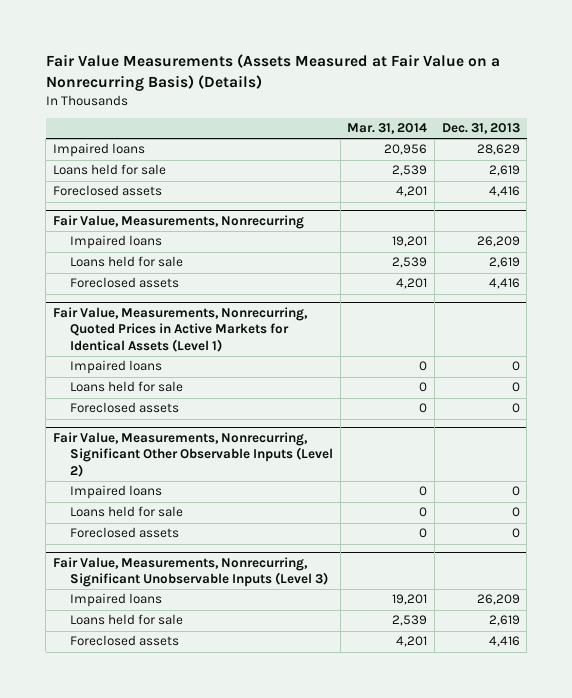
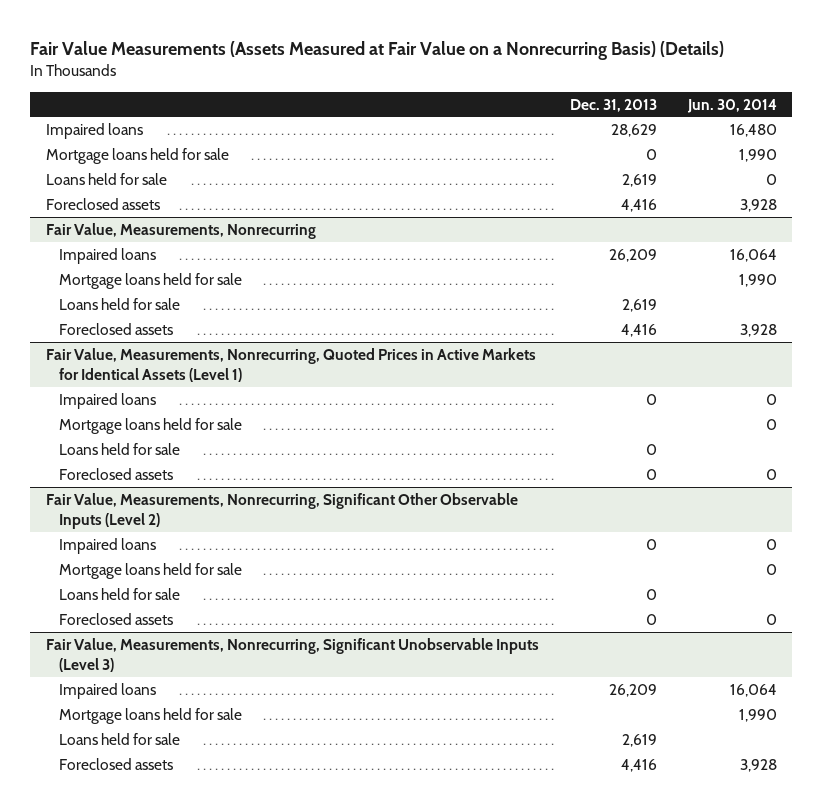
[347,123,428,135] Mar. 31, 2014 -> none
none -> [686,98,777,113] Jun. 30, 2014
none -> [45,147,229,164] Mortgage loans held for sale
none -> [59,272,243,289] Mortgage loans held for sale
none -> [59,417,243,434] Mortgage loans held for sale
none -> [59,562,243,579] Mortgage loans held for sale
none -> [59,707,243,724] Mortgage loans held for sale

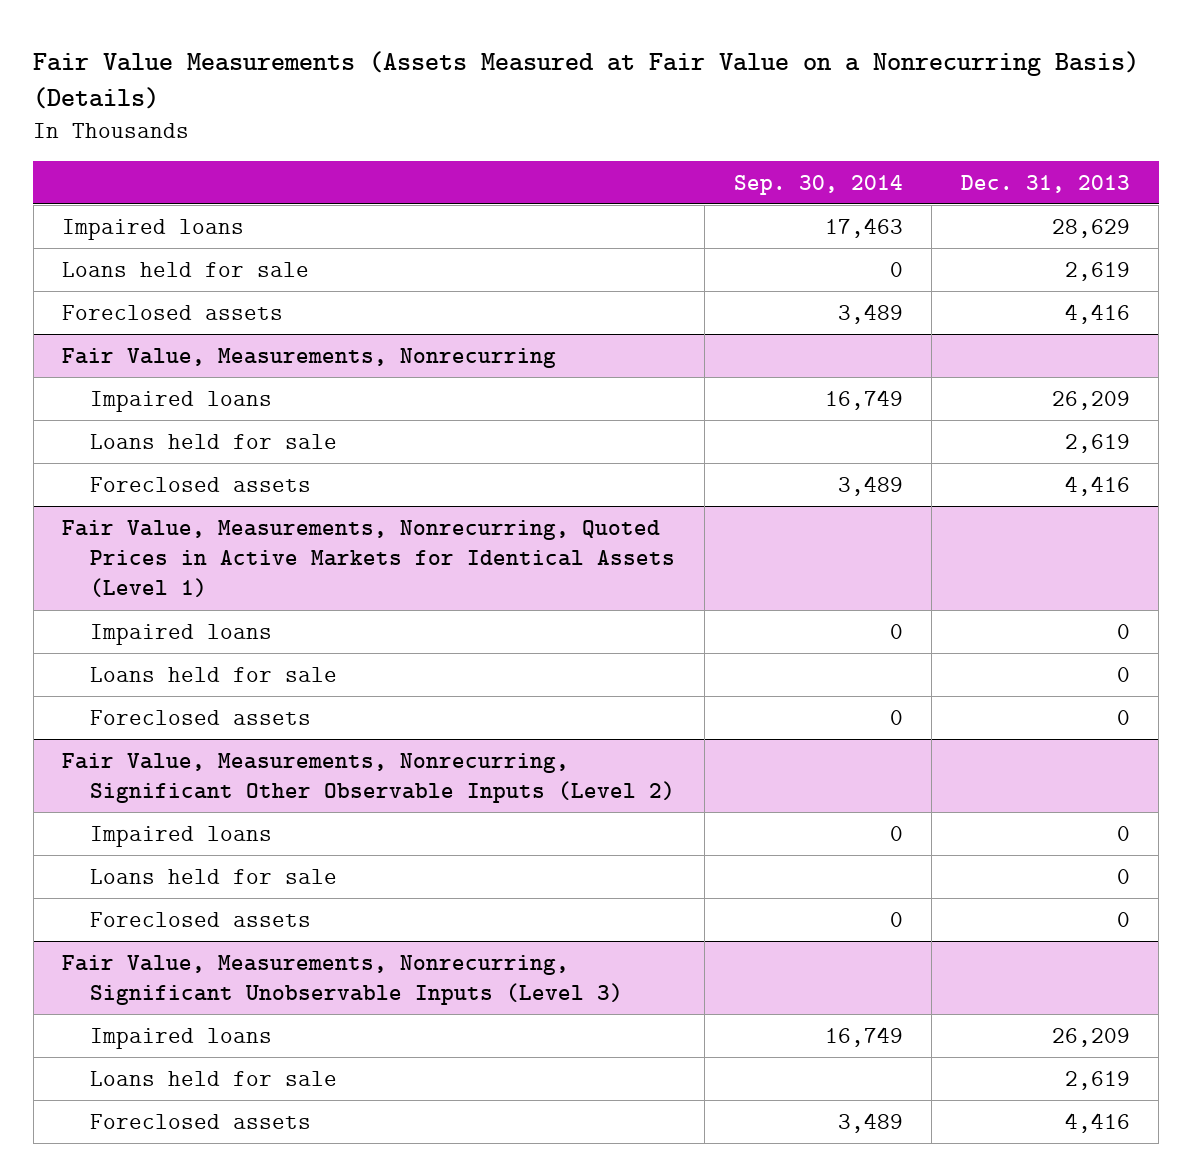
[686,98,777,113] Jun. 30, 2014 -> none
none -> [733,174,903,195] Sep. 30, 2014
[45,147,229,164] Mortgage loans held for sale -> none
[59,272,243,289] Mortgage loans held for sale -> none
[59,417,243,434] Mortgage loans held for sale -> none
[59,562,243,579] Mortgage loans held for sale -> none
[59,707,243,724] Mortgage loans held for sale -> none

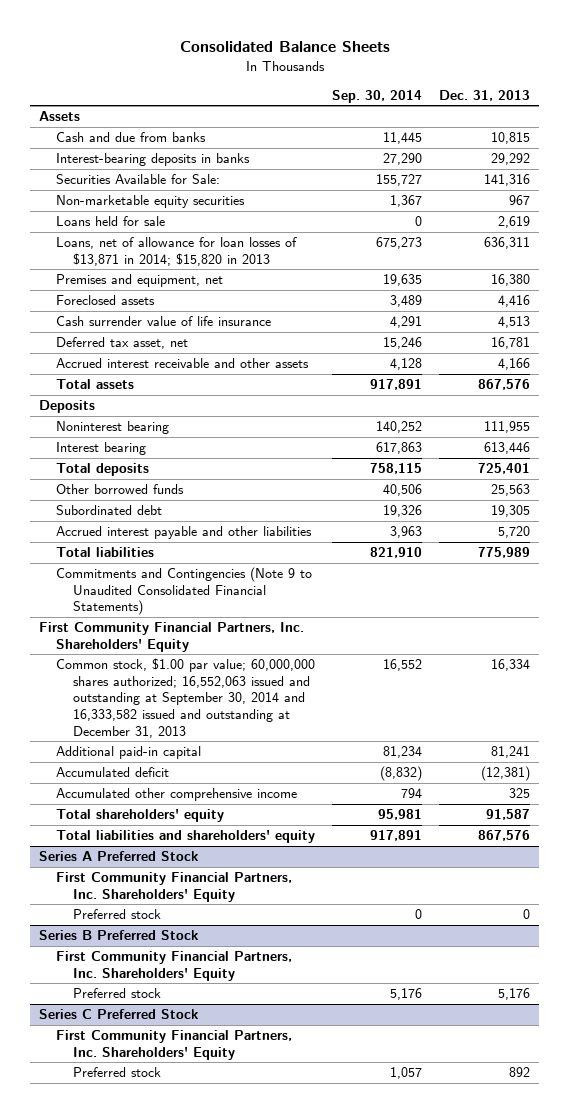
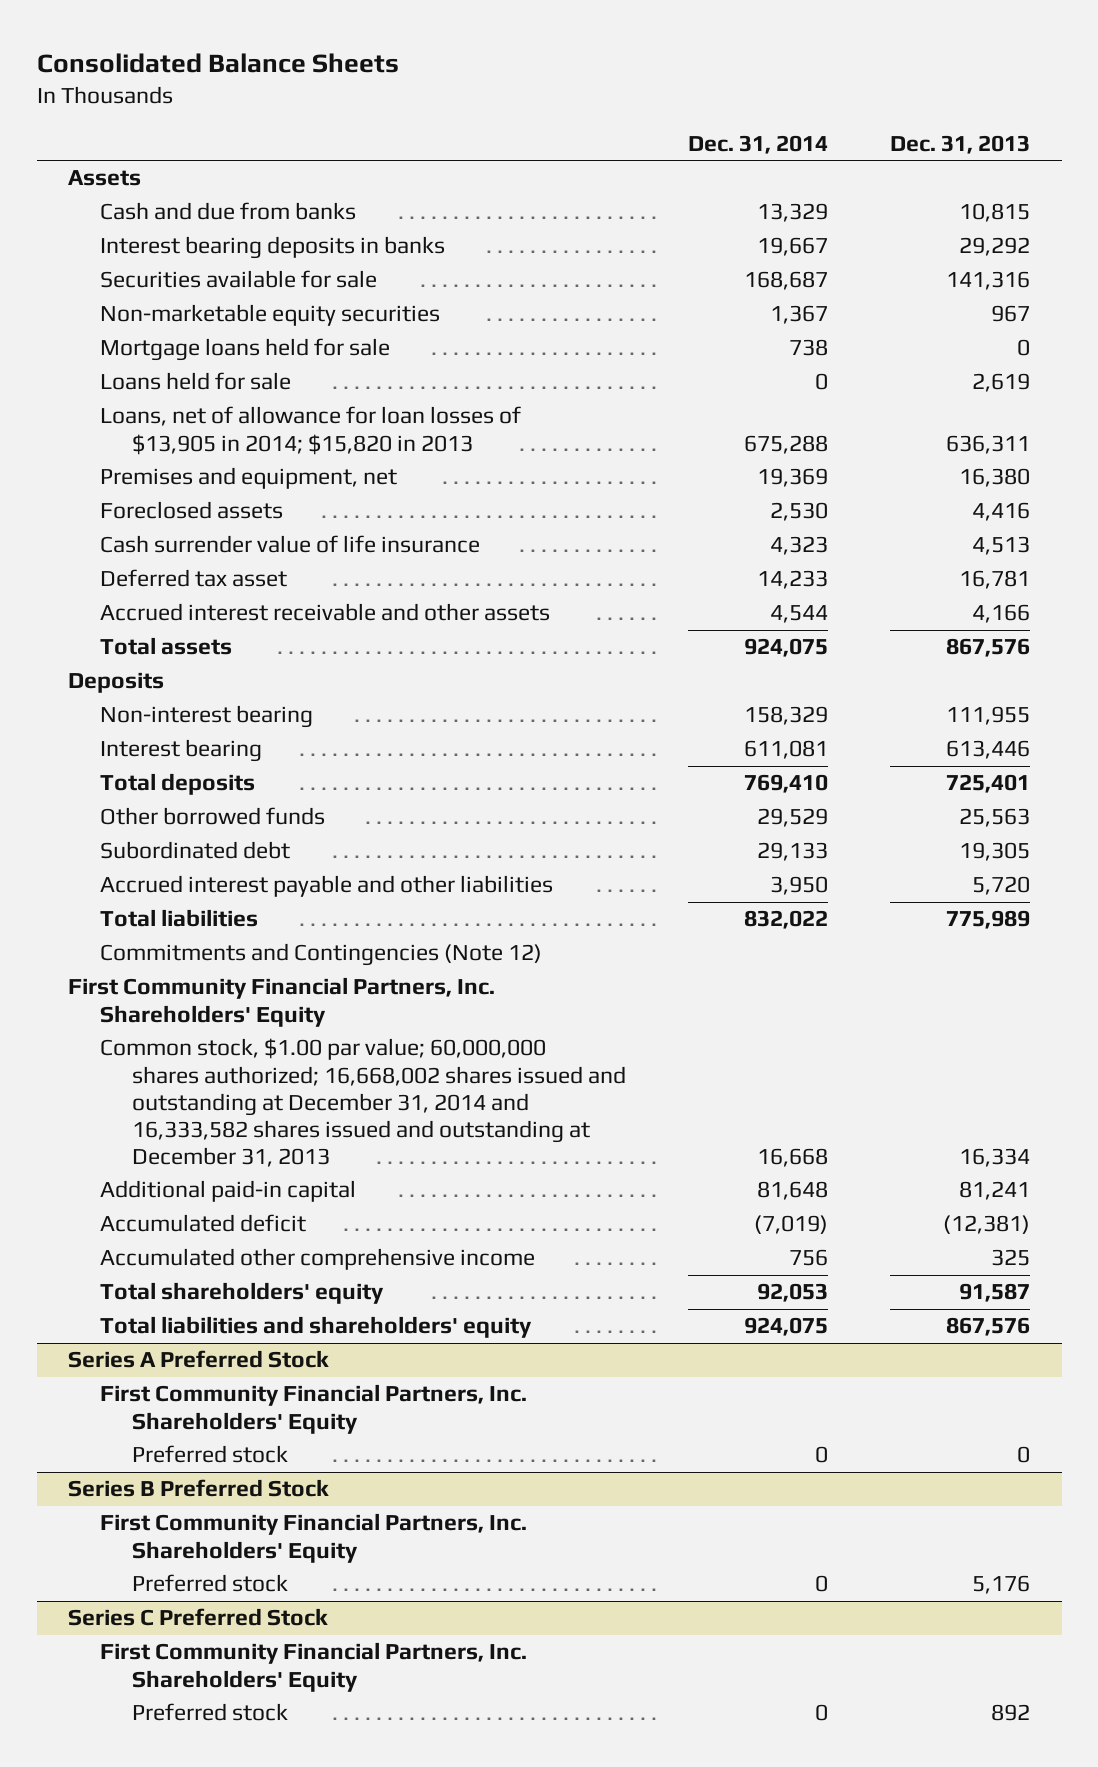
[332,89,423,103] Sep. 30, 2014 -> none
none -> [687,134,828,154] Dec. 31, 2014
[55,153,250,167] Interest-bearing deposits in banks -> [99,236,445,260] Interest bearing deposits in banks
[55,174,220,185] Securities Available for Sale: -> [99,270,377,289] Securities available for sale
none -> [99,338,390,362] Mortgage loans held for sale
[55,237,297,266] Loans, net of allowance for loan losses of $13,871 in 2014; $15,820 in 2013 -> [99,406,521,455] Loans, net of allowance for loan losses of $13,905 in 2014; $15,820 in 2013
[55,337,188,350] Deferred tax asset, net -> [99,569,287,588] Deferred tax asset
[55,421,169,435] Noninterest bearing -> [99,705,313,729] Non-interest bearing
[55,567,312,616] Commitments and Contingencies (Note 9 to Unaudited Consolidated Financial Statements) -> [99,943,542,967] Commitments and Contingencies (Note 12)
[55,658,315,738] Common stock, $1.00 par value; 60,000,000 shares authorized; 16,552,063 issued and outstanding at September 30, 2014 and 16,333,582 issued and outstanding at December 31, 2013 -> [99,1038,626,1167] Common stock, $1.00 par value; 60,000,000 shares authorized; 16,668,002 shares issued and outstanding at December 31, 2014 and 16,333,582 shares issued and outstanding at December 31, 2013

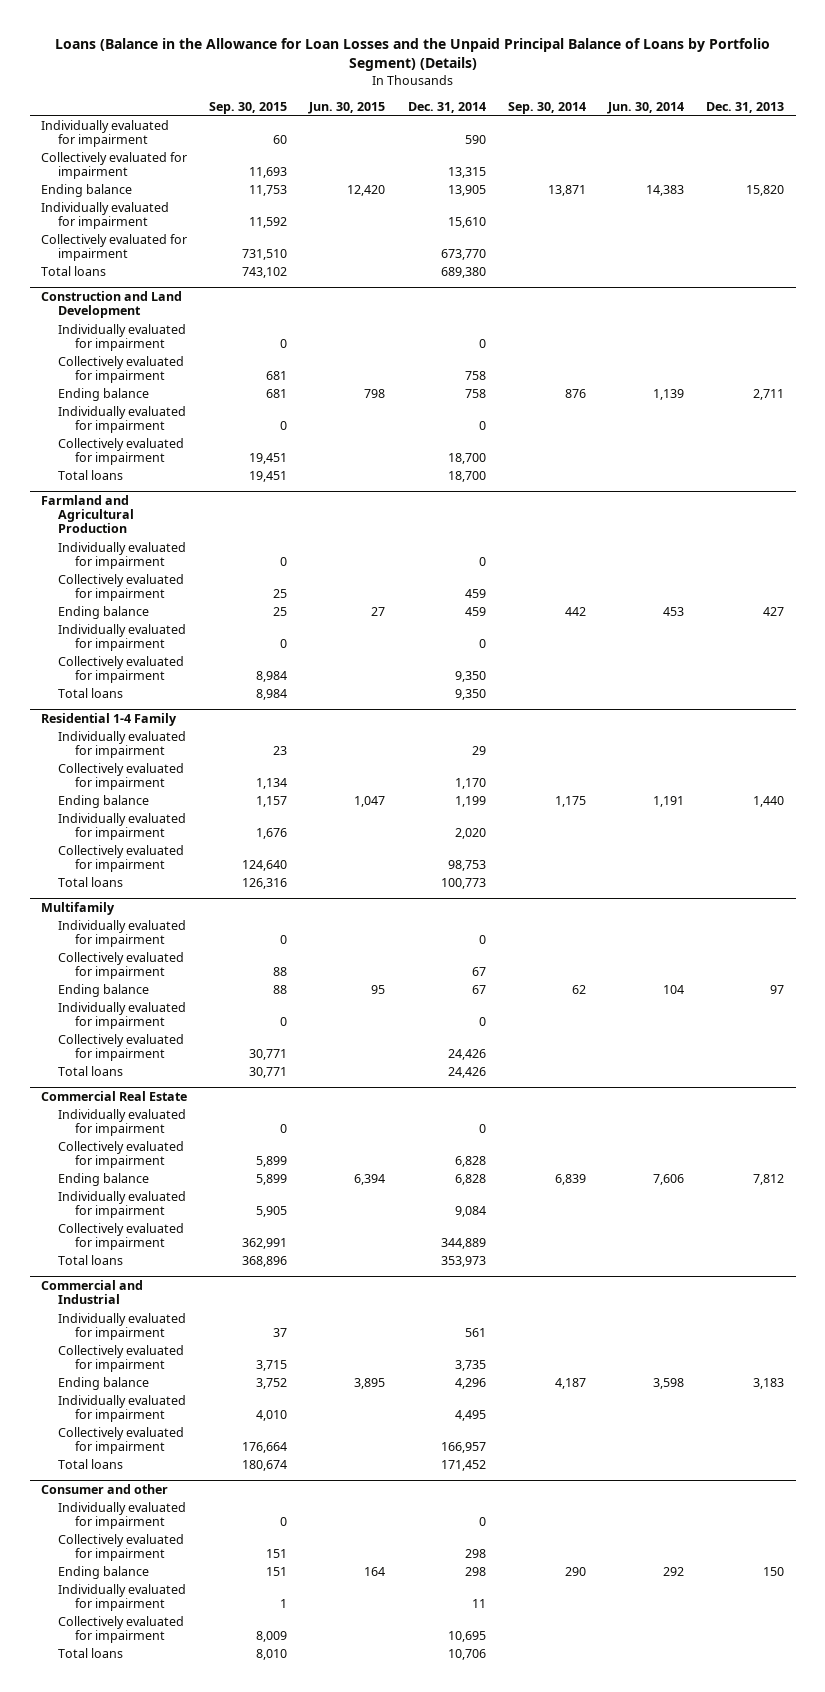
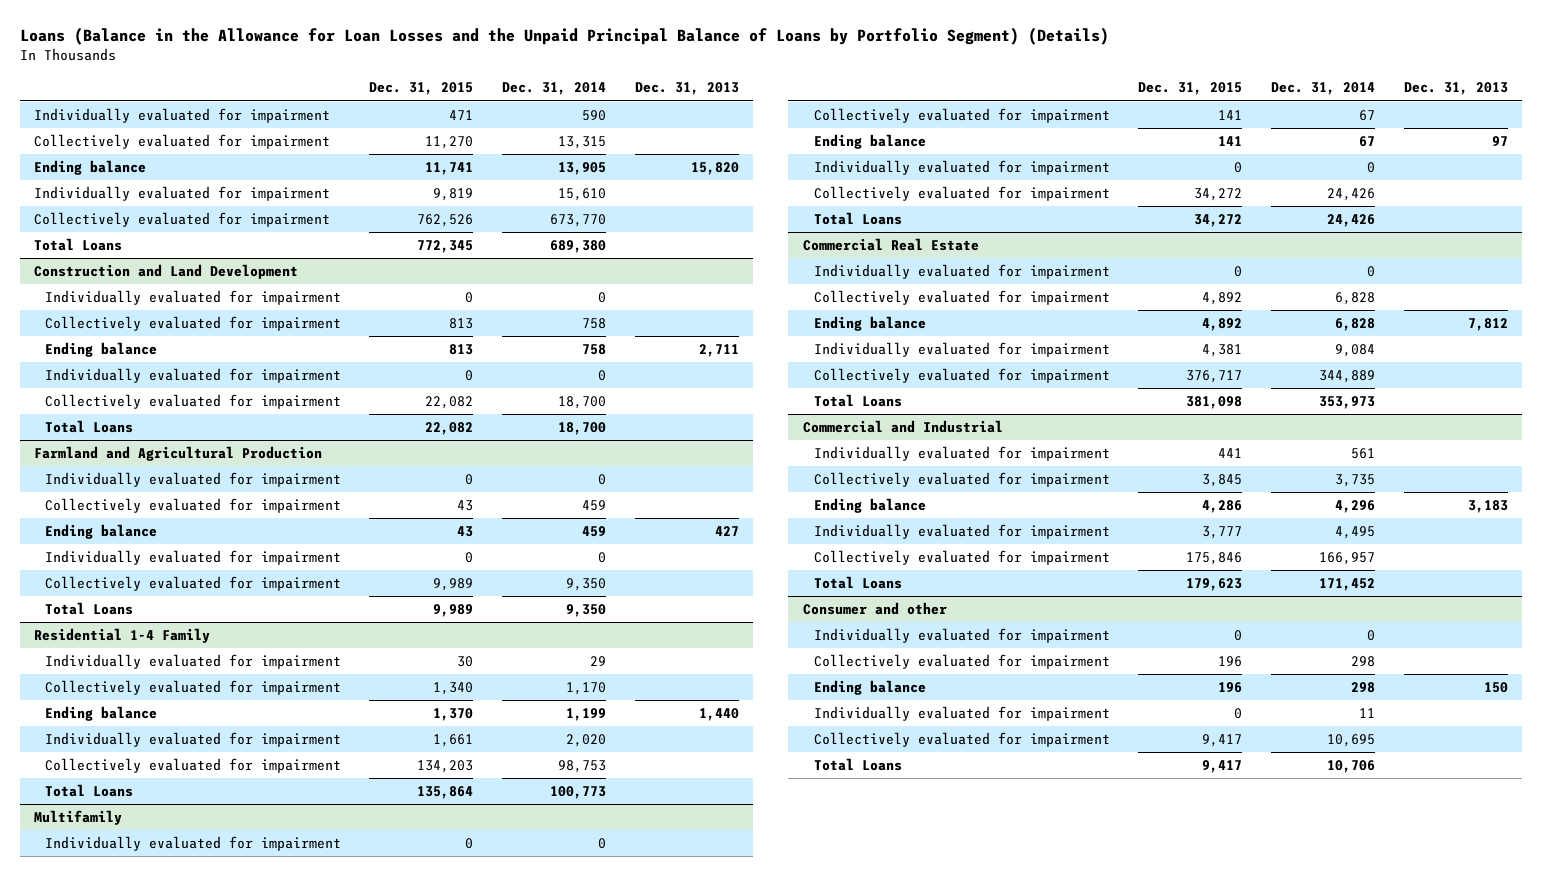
[209,101,288,114] Sep. 30, 2015 -> none
[308,101,386,114] Jun. 30, 2015 -> none
[507,101,586,114] Sep. 30, 2014 -> none
[607,101,685,114] Jun. 30, 2014 -> none
none -> [369,82,474,96] Dec. 31, 2015
[40,265,106,276] Total loans -> [33,238,122,252] Total Loans
[57,469,123,480] Total loans -> [44,420,133,434] Total Loans
[57,687,123,698] Total loans -> [44,602,133,616] Total Loans
[57,876,123,887] Total loans -> [44,784,133,798] Total Loans
[57,1065,123,1076] Total loans -> [813,212,902,226] Total Loans
[57,1254,123,1265] Total loans -> [813,394,902,408] Total Loans
[57,1458,123,1469] Total loans -> [813,576,902,590] Total Loans
[57,1647,123,1658] Total loans -> [813,758,902,772] Total Loans

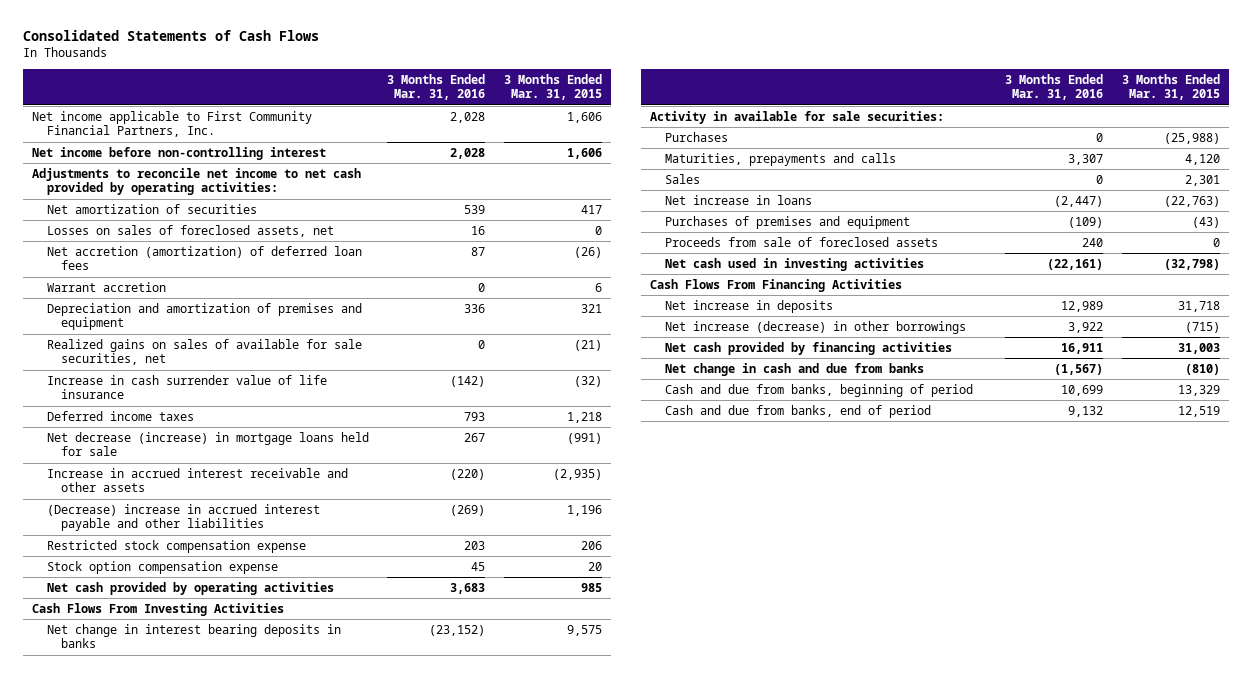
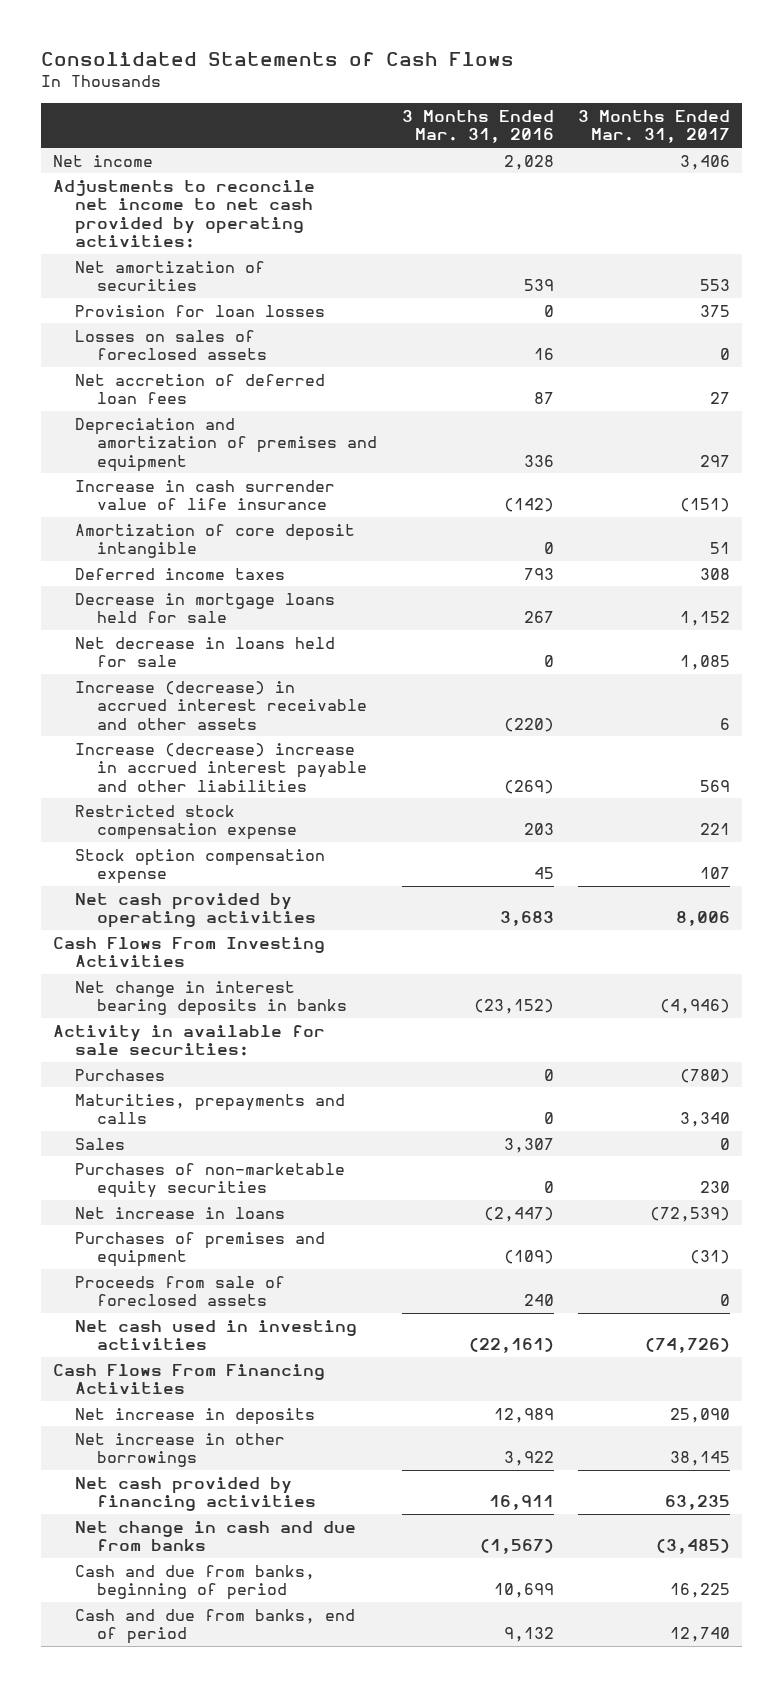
[504,73,603,101] 3 Months Ended Mar. 31, 2015 -> none
none -> [578,110,731,144] 3 Months Ended Mar. 31, 2017
[32,146,327,160] Net income before non-controlling interest -> none
[32,110,313,138] Net income applicable to First Community Financial Partners, Inc. -> [52,154,153,167] Net income
[46,281,166,292] Warrant accretion -> none
none -> [75,304,326,317] Provision for loan losses
[46,224,334,237] Losses on sales of foreclosed assets, net -> [75,329,268,361] Losses on sales of foreclosed assets
[46,245,362,271] Net accretion (amortization) of deferred loan fees -> [75,373,326,405] Net accretion of deferred loan fees
[46,338,362,366] Realized gains on sales of available for sale securities, net -> none
none -> [75,523,356,559] Amortization of core deposit intangible
[46,431,369,457] Net decrease (increase) in mortgage loans held for sale -> [75,592,336,624] Decrease in mortgage loans held for sale
none -> [75,636,336,668] Net decrease in loans held for sale
[46,467,348,493] Increase in accrued interest receivable and other assets -> [75,680,368,730] Increase (decrease) in accrued interest receivable and other assets
[46,503,320,532] (Decrease) increase in accrued interest payable and other liabilities -> [75,742,368,792] Increase (decrease) increase in accrued interest payable and other liabilities
[1068,153,1104,165] 3,307 -> [543,1112,554,1125] 0
[1096,174,1104,184] 0 -> [503,1137,554,1153] 3,307
none -> [75,1162,346,1199] Purchases of non-marketable equity securities
[664,320,966,334] Net increase (decrease) in other borrowings -> [75,1432,286,1468] Net increase in other borrowings

